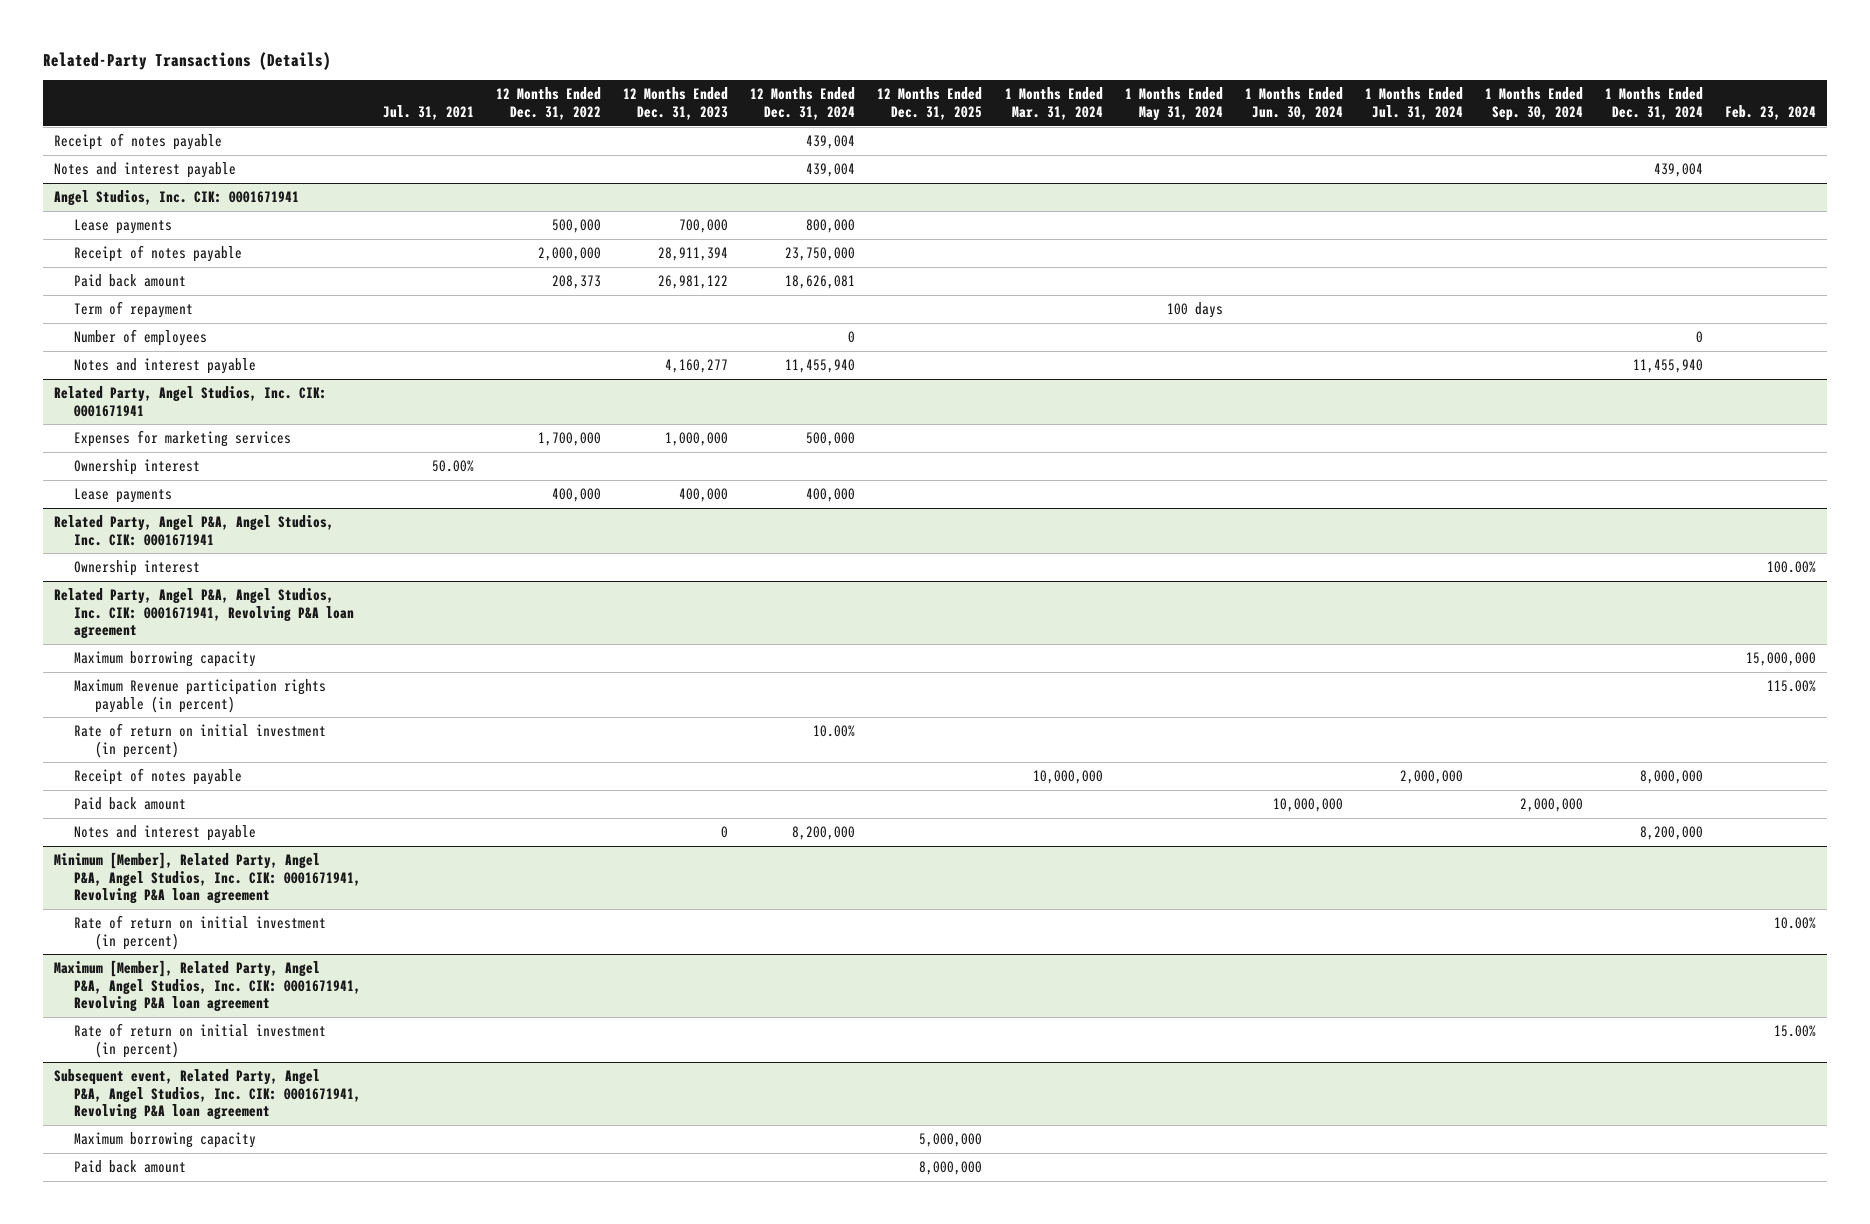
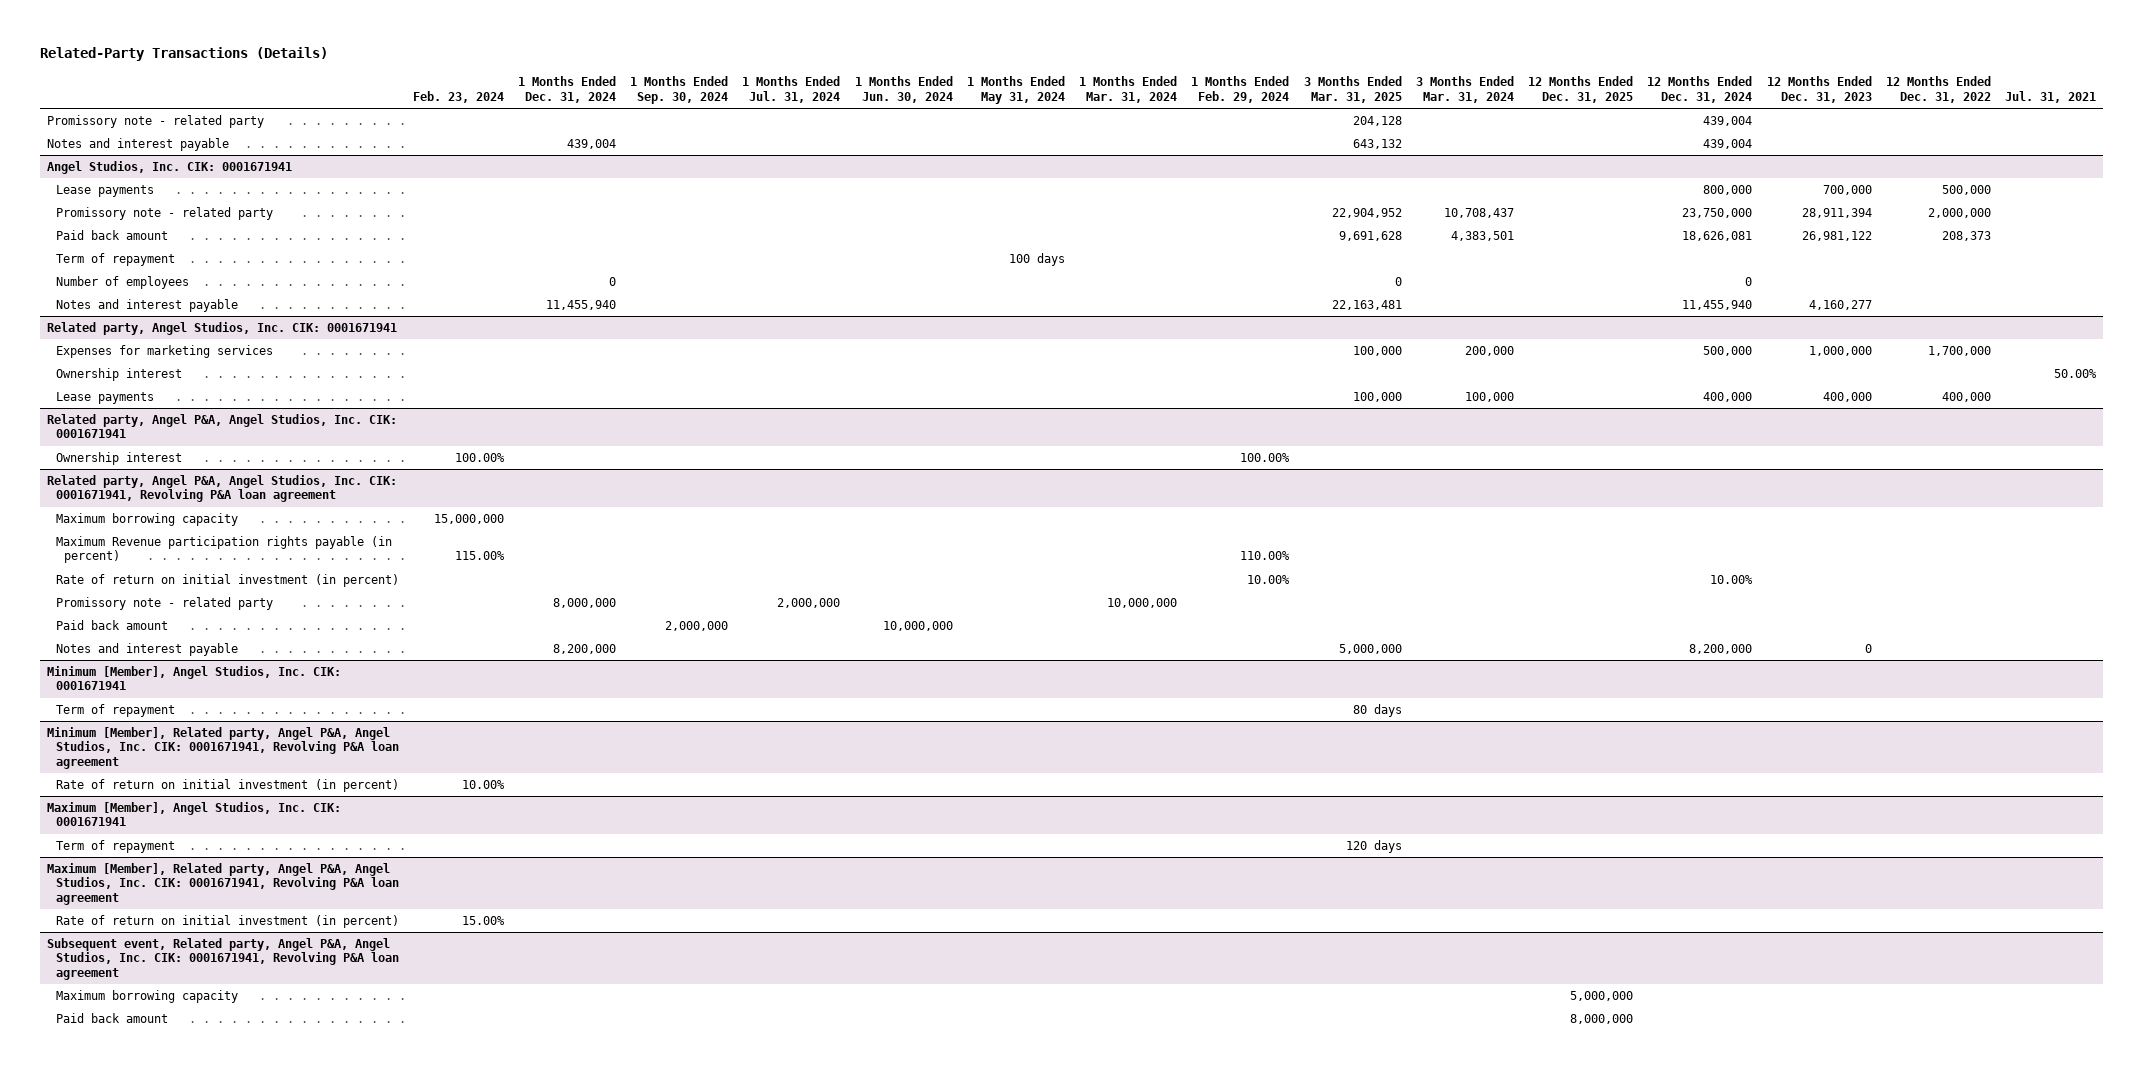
none -> [1191,76,1290,103] 1 Months Ended Feb. 29, 2024
none -> [1303,76,1402,103] 3 Months Ended Mar. 31, 2025
none -> [1415,76,1514,103] 3 Months Ended Mar. 31, 2024
[53,133,222,151] Receipt of notes payable -> [47,115,265,129] Promissory note - related party
[74,245,243,263] Receipt of notes payable -> [55,207,273,221] Promissory note - related party
[53,386,327,417] Related Party, Angel Studios, Inc. CIK: 0001671941 -> [47,322,398,336] Related party, Angel Studios, Inc. CIK: 0001671941
[53,515,334,546] Related Party, Angel P&A, Angel Studios, Inc. CIK: 0001671941 -> [47,414,398,439] Related party, Angel P&A, Angel Studios, Inc. CIK: 0001671941
[53,588,355,640] Related Party, Angel P&A, Angel Studios, Inc. CIK: 0001671941, Revolving P&A loan agreement -> [47,475,398,503] Related party, Angel P&A, Angel Studios, Inc. CIK: 0001671941, Revolving P&A loan agreement
[74,768,243,786] Receipt of notes payable -> [55,597,273,611] Promissory note - related party
none -> [47,666,342,691] Minimum [Member], Angel Studios, Inc. CIK: 0001671941
none -> [55,704,175,718] Term of repayment
[53,852,362,905] Minimum [Member], Related Party, Angel P&A, Angel Studios, Inc. CIK: 0001671941, Revolving P&A loan agreement -> [47,727,399,769] Minimum [Member], Related party, Angel P&A, Angel Studios, Inc. CIK: 0001671941, Revolving P&A loan agreement
none -> [47,802,342,827] Maximum [Member], Angel Studios, Inc. CIK: 0001671941
none -> [55,840,175,854] Term of repayment
[53,960,362,1013] Maximum [Member], Related Party, Angel P&A, Angel Studios, Inc. CIK: 0001671941, Revolving P&A loan agreement -> [47,863,399,905] Maximum [Member], Related party, Angel P&A, Angel Studios, Inc. CIK: 0001671941, Revolving P&A loan agreement
[53,1069,362,1121] Subsequent event, Related Party, Angel P&A, Angel Studios, Inc. CIK: 0001671941, Revolving P&A loan agreement -> [47,938,399,980] Subsequent event, Related party, Angel P&A, Angel Studios, Inc. CIK: 0001671941, Revolving P&A loan agreement

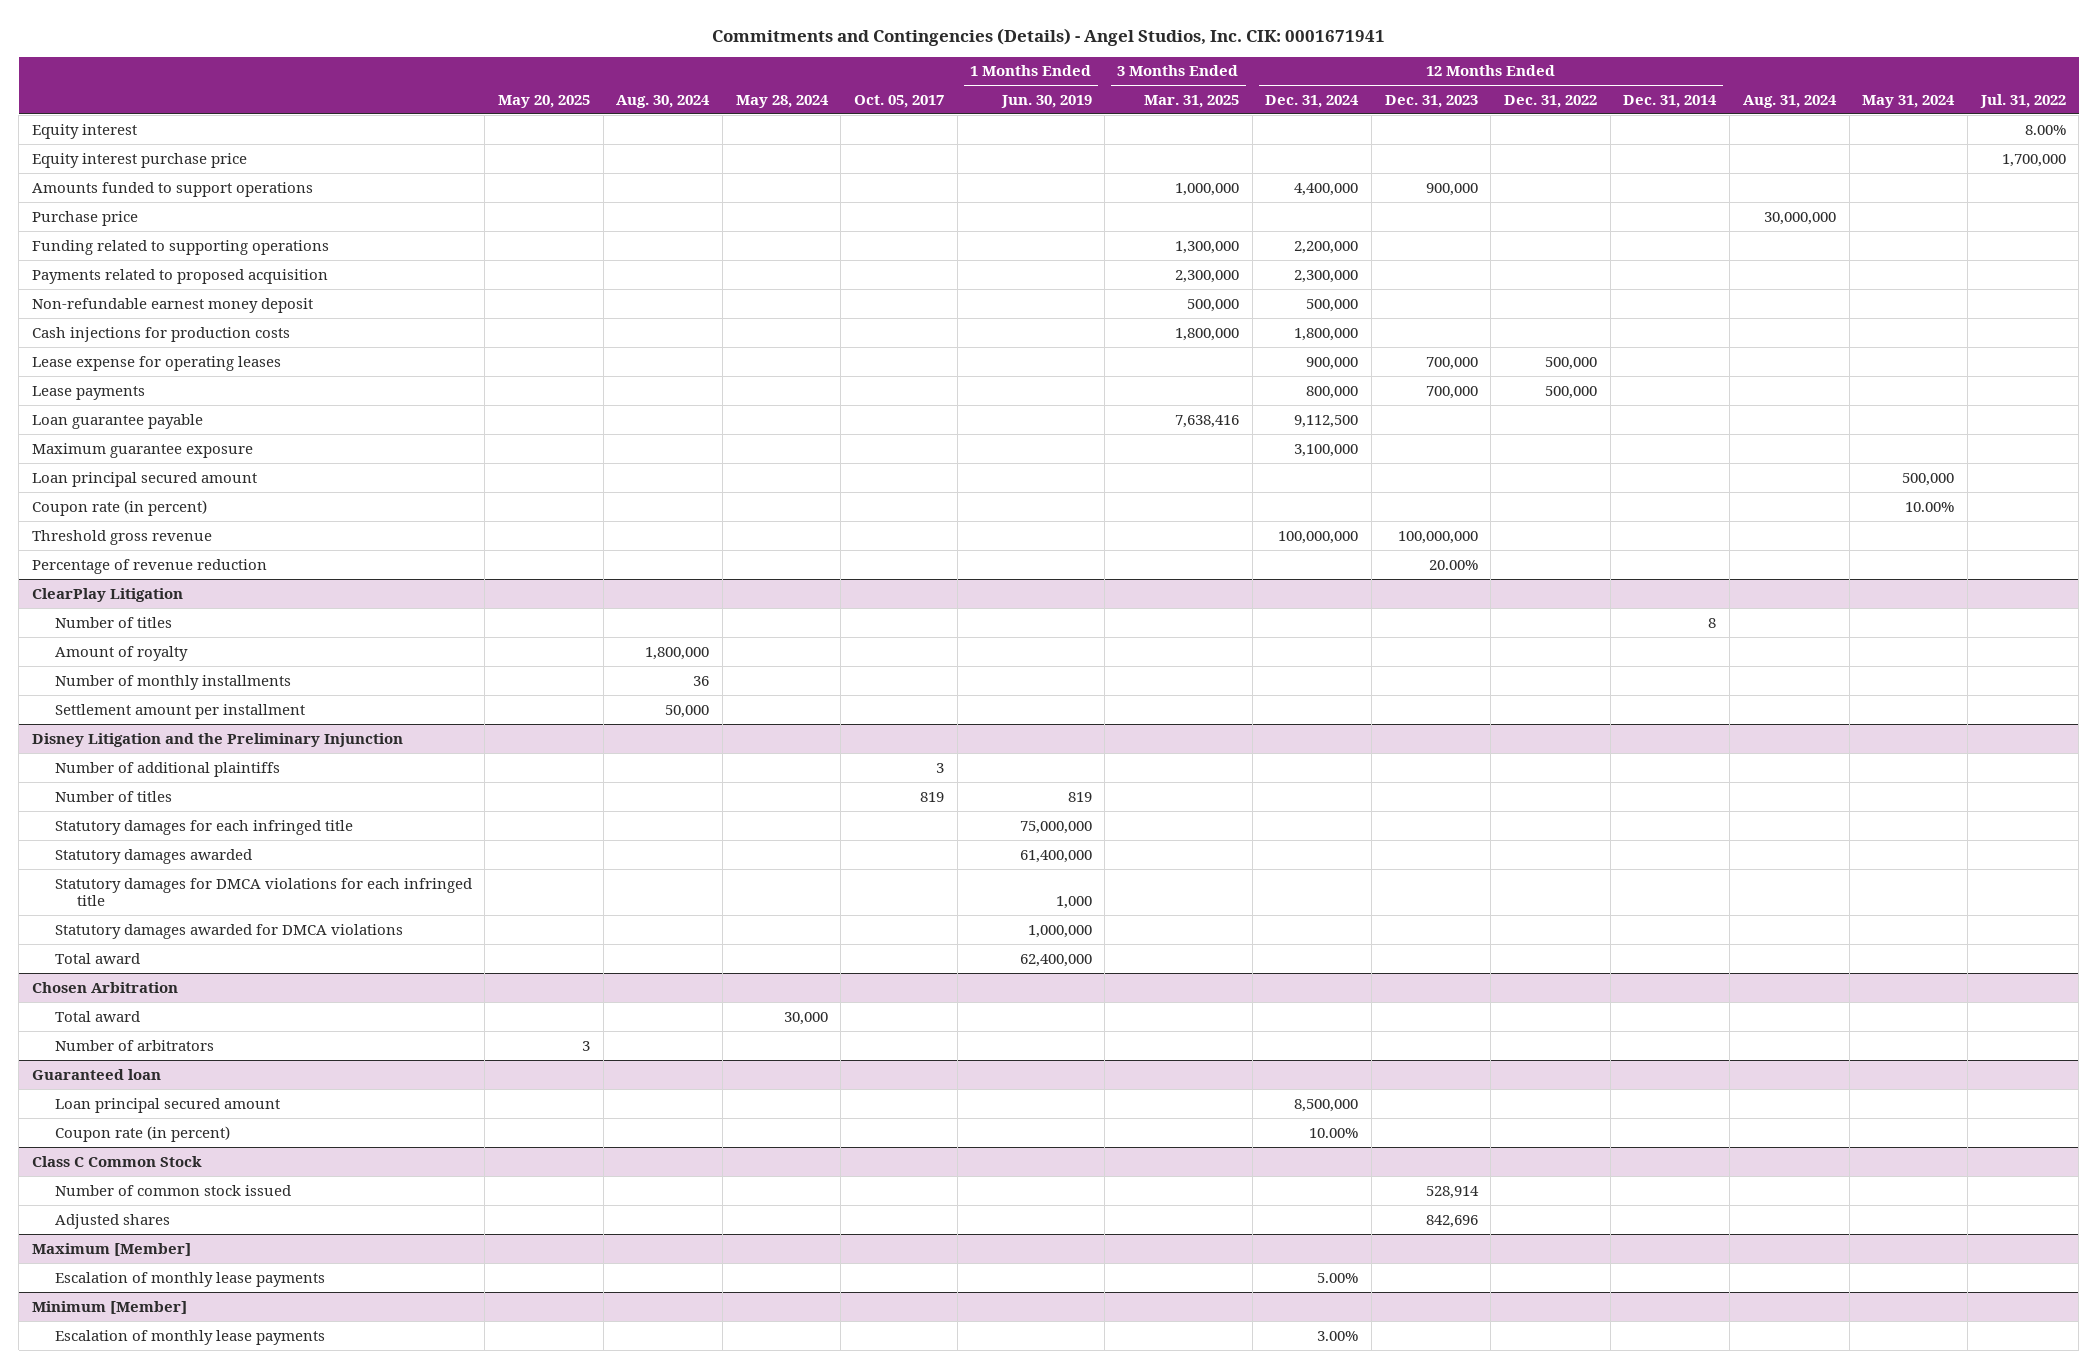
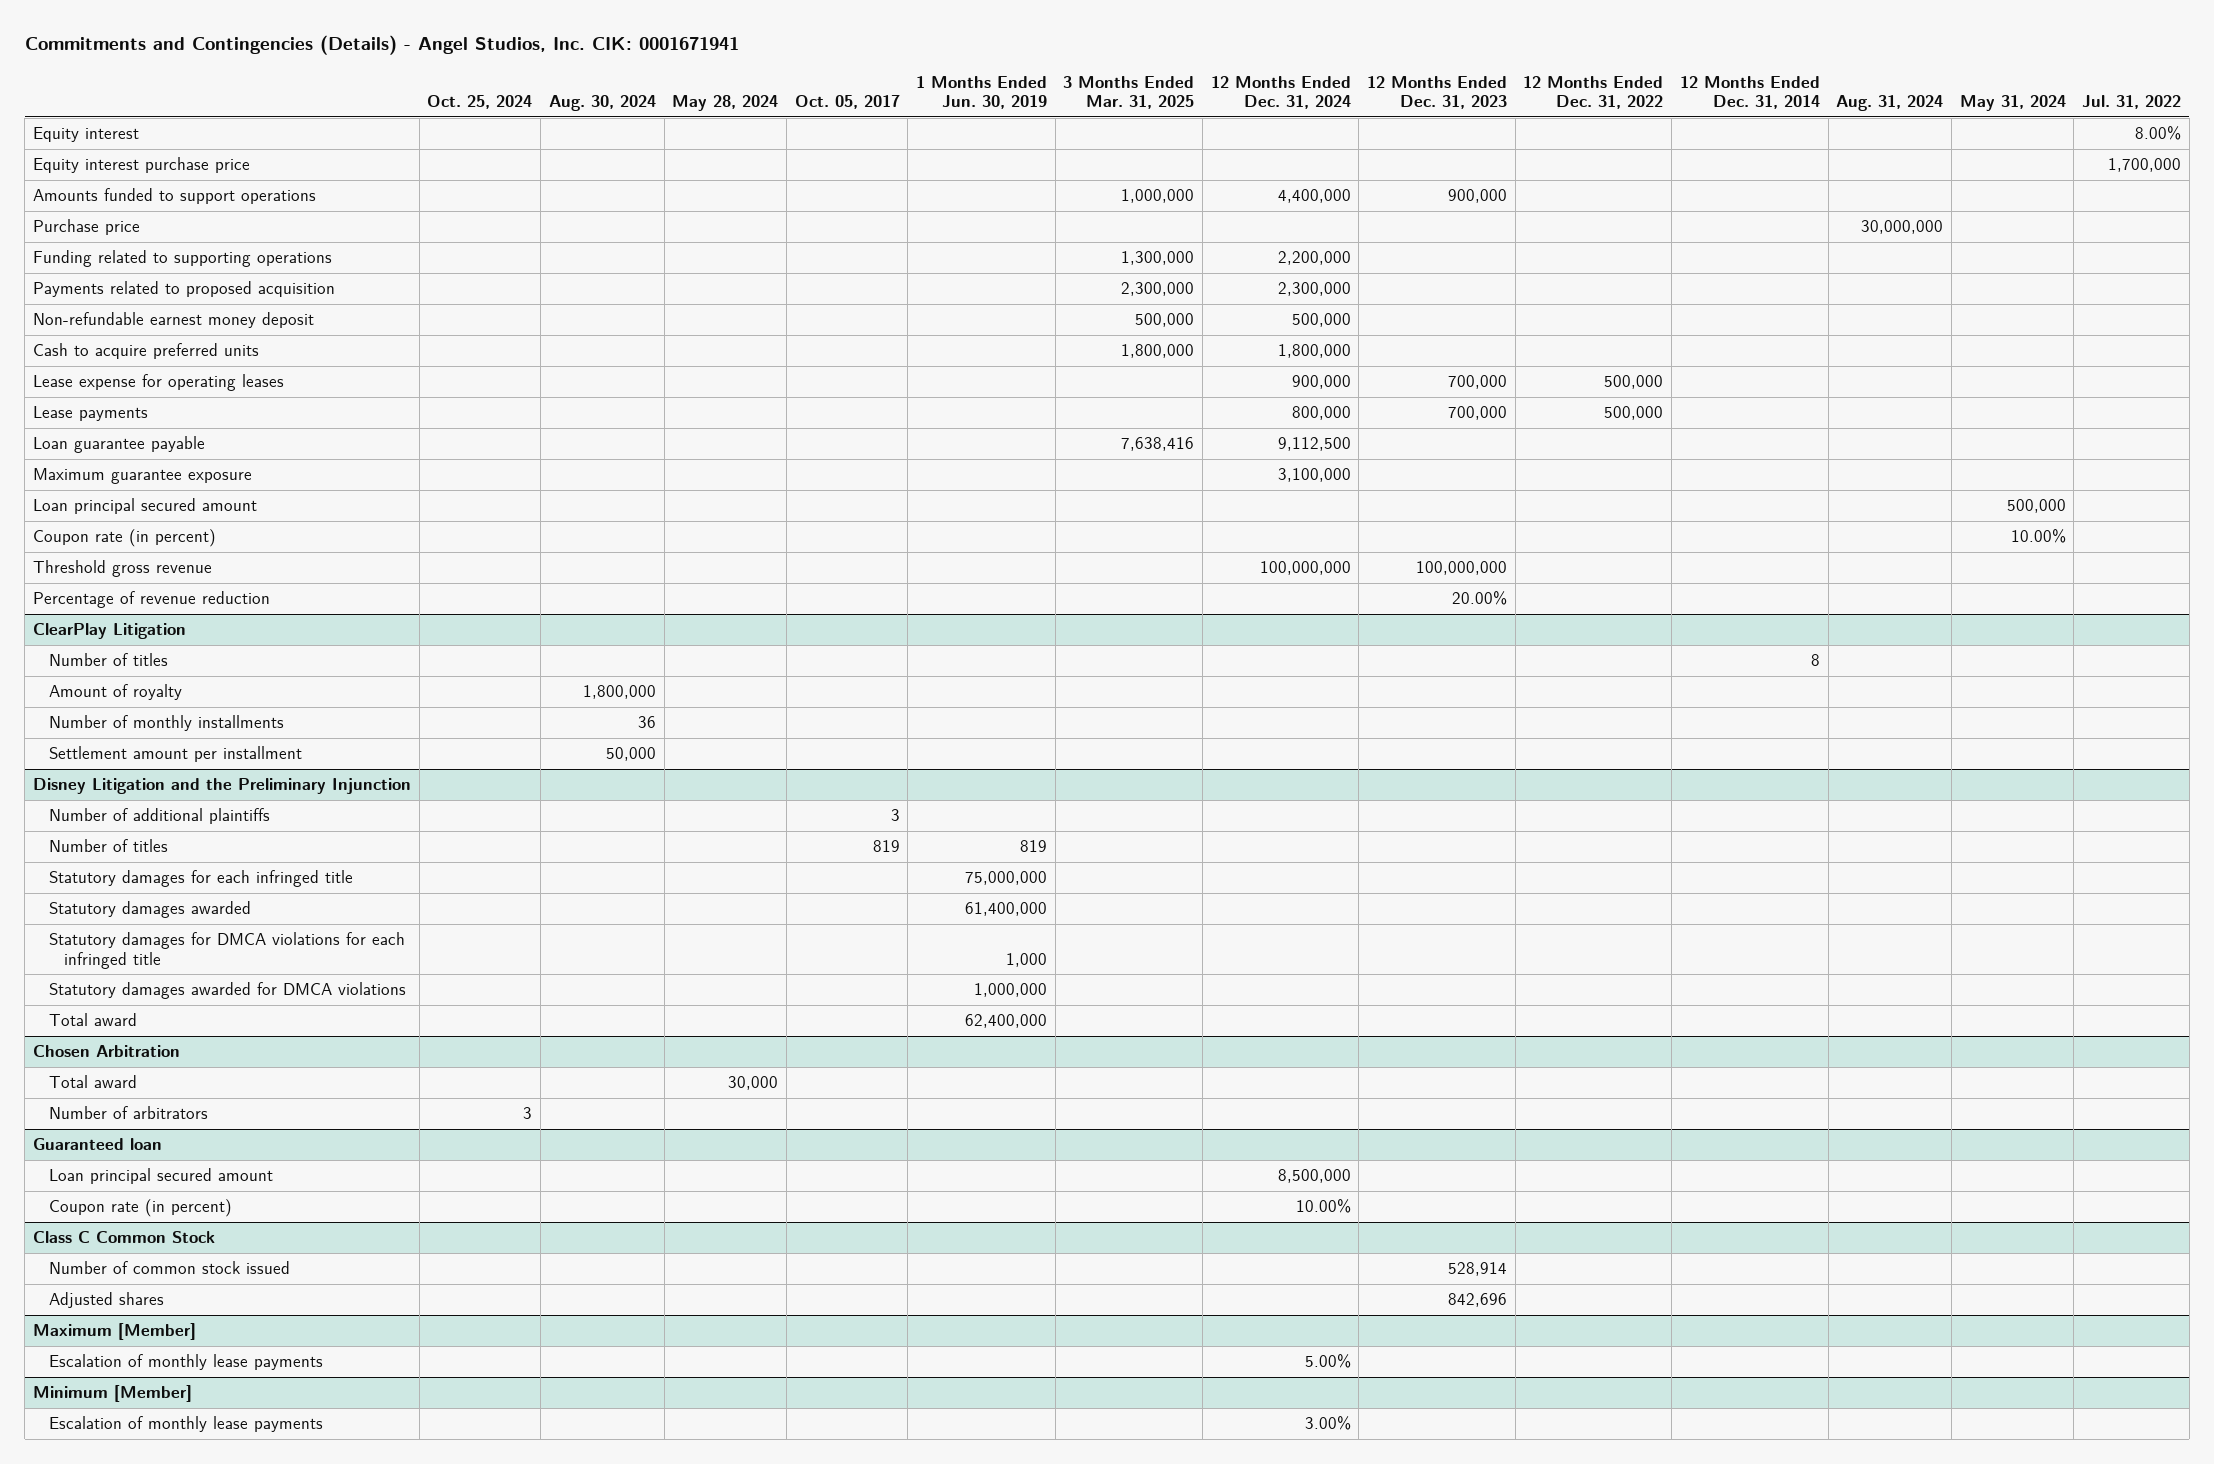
[497,95,590,109] May 20, 2025 -> none
none -> [427,95,533,110] Oct. 25, 2024
[31,326,290,342] Cash injections for production costs -> [33,343,260,360] Cash to acquire preferred units

